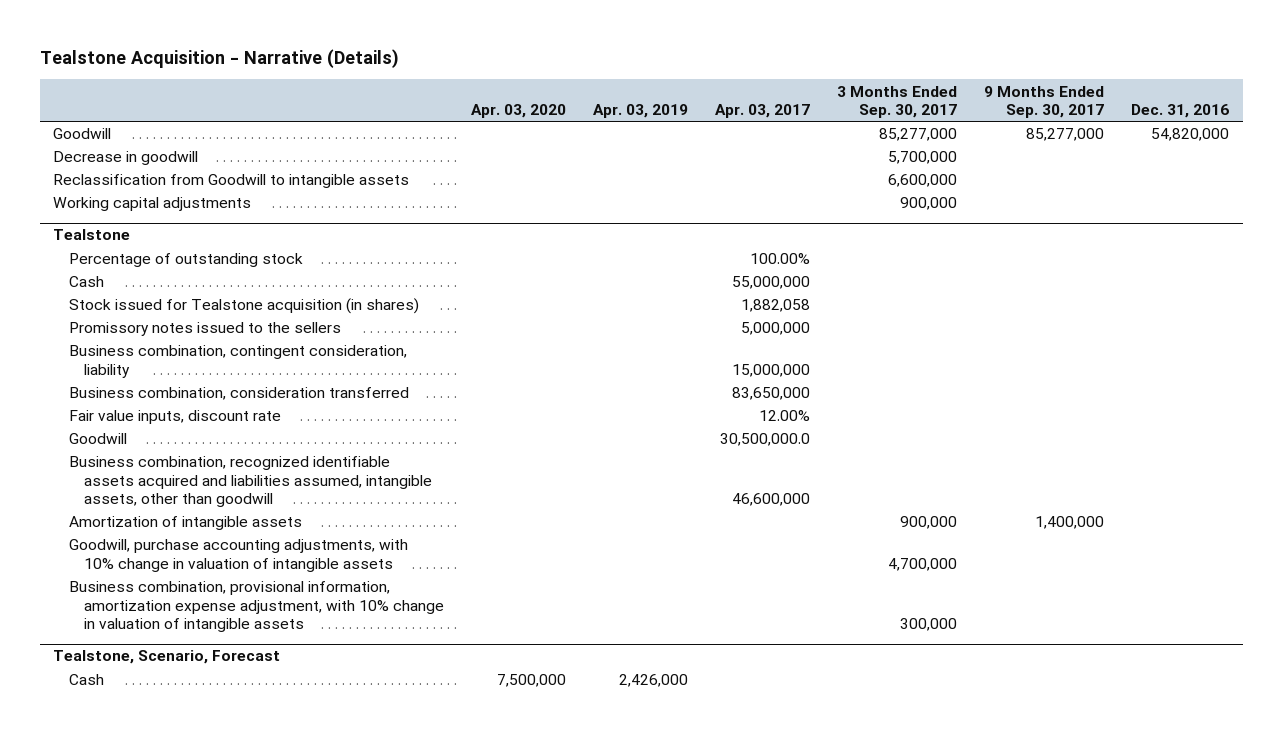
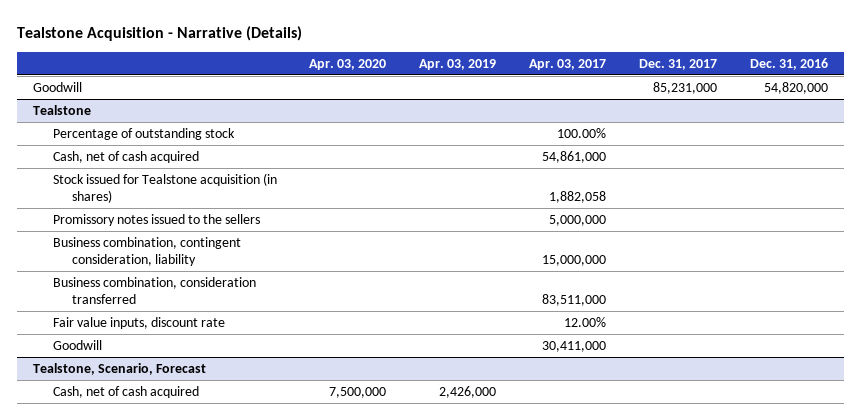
[836,85,957,118] 3 Months Ended Sep. 30, 2017 -> none
[983,85,1104,118] 9 Months Ended Sep. 30, 2017 -> none
none -> [639,58,718,70] Dec. 31, 2017
[53,151,199,166] Decrease in goodwill -> none
[53,174,410,189] Reclassification from Goodwill to intangible assets -> none
[53,197,252,212] Working capital adjustments -> none
[68,276,104,288] Cash -> [52,150,199,163] Cash, net of cash acquired
[731,276,810,290] 55,000,000 -> [542,150,607,163] 54,861,000
[731,387,810,401] 83,650,000 -> [542,294,607,307] 83,511,000
[68,456,432,507] Business combination, recognized identifiable assets acquired and liabilities assumed, intangible assets, other than goodwill -> none
[68,516,302,531] Amortization of intangible assets -> none
[68,539,408,572] Goodwill, purchase accounting adjustments, with 10% change in valuation of intangible assets -> none
[68,581,444,632] Business combination, provisional information, amortization expense adjustment, with 10% change in valuation of intangible assets -> none
[719,433,810,447] 30,500,000.0 -> [542,340,607,352] 30,411,000
[68,674,104,686] Cash -> [52,385,199,398] Cash, net of cash acquired

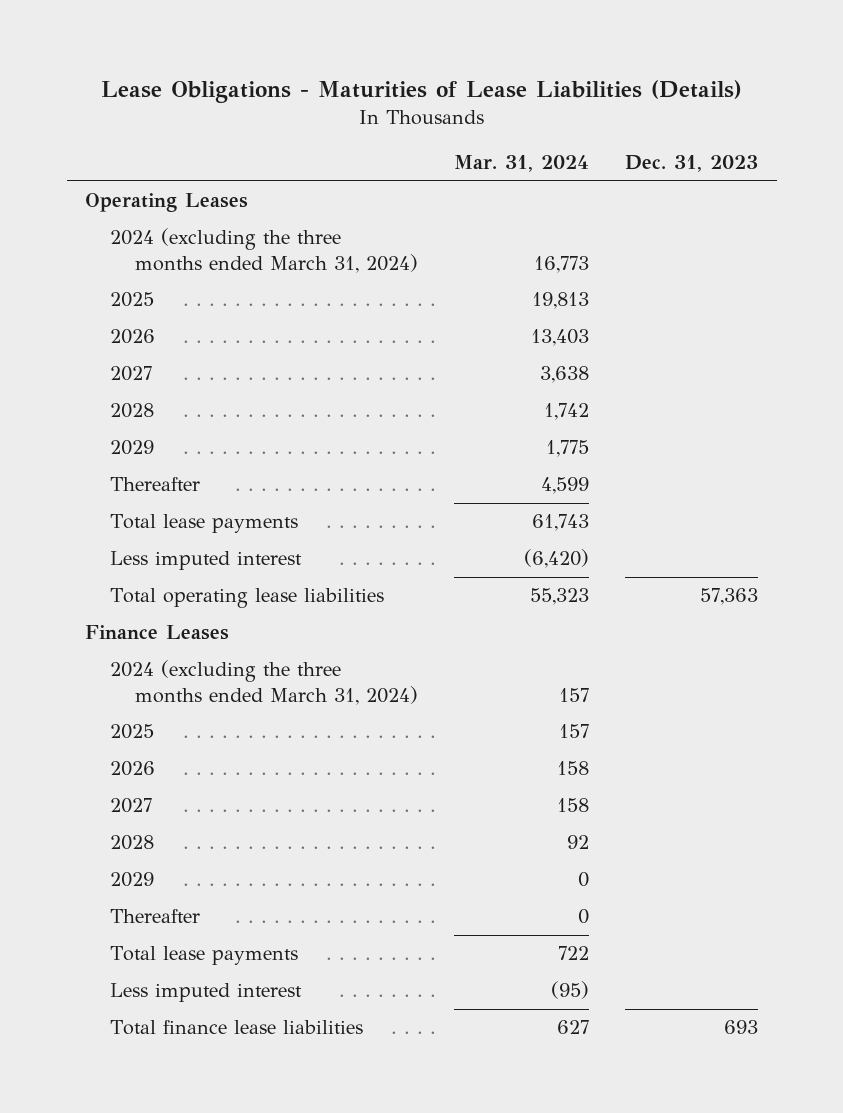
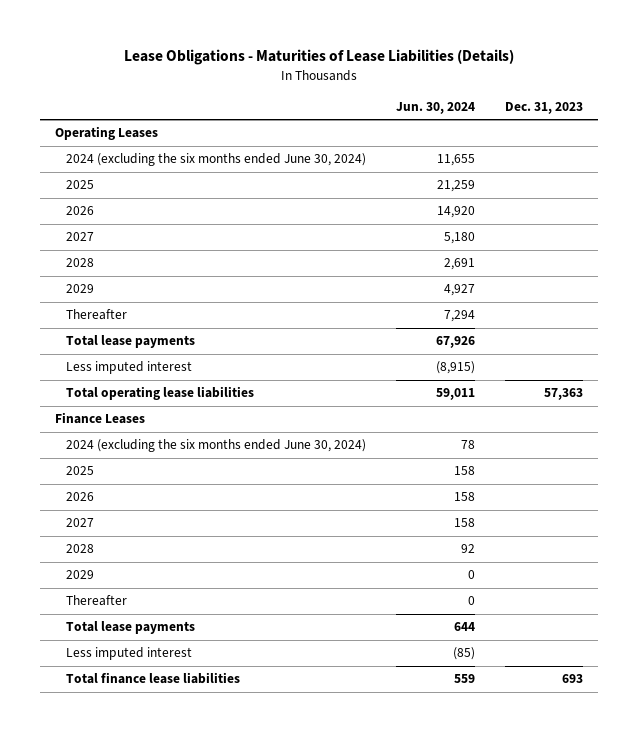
[454,155,590,173] Mar. 31, 2024 -> none
none -> [395,101,475,114] Jun. 30, 2024
[109,228,418,273] 2024 (excluding the three months ended March 31, 2024) -> [65,153,366,167] 2024 (excluding the six months ended June 30, 2024)
[109,660,418,705] 2024 (excluding the three months ended March 31, 2024) -> [65,439,366,453] 2024 (excluding the six months ended June 30, 2024)

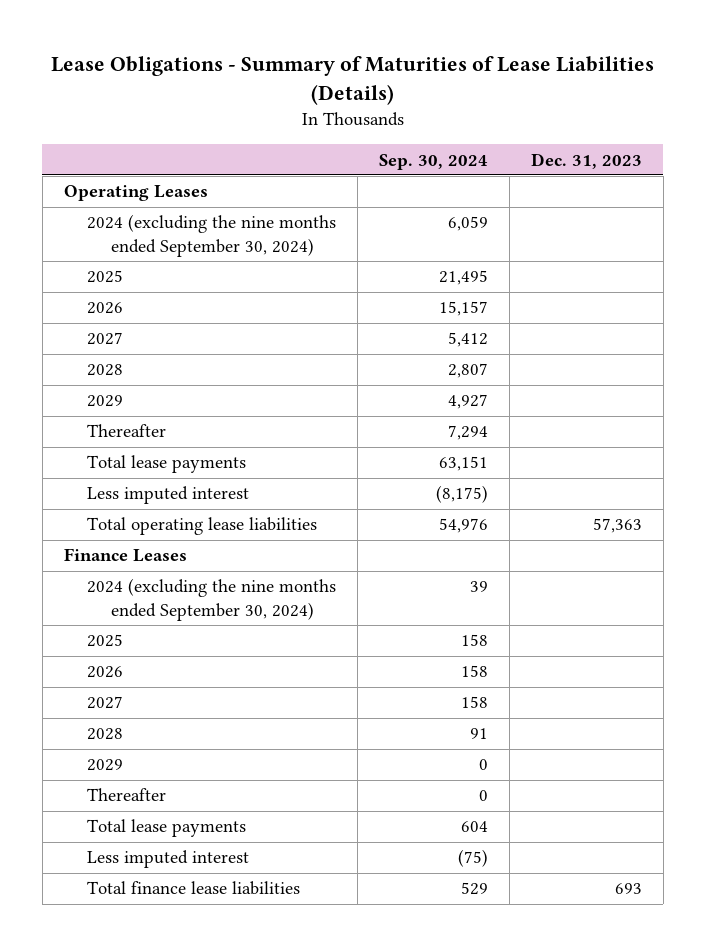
[123,49,514,66] Lease Obligations - Maturities of Lease Liabilities (Details) -> [50,56,654,106] Lease Obligations - Summary of Maturities of Lease Liabilities (Details)
[395,101,475,114] Jun. 30, 2024 -> none
none -> [379,153,489,170] Sep. 30, 2024
[65,153,366,167] 2024 (excluding the six months ended June 30, 2024) -> [87,214,337,257] 2024 (excluding the nine months ended September 30, 2024)
[65,439,366,453] 2024 (excluding the six months ended June 30, 2024) -> [87,578,337,621] 2024 (excluding the nine months ended September 30, 2024)

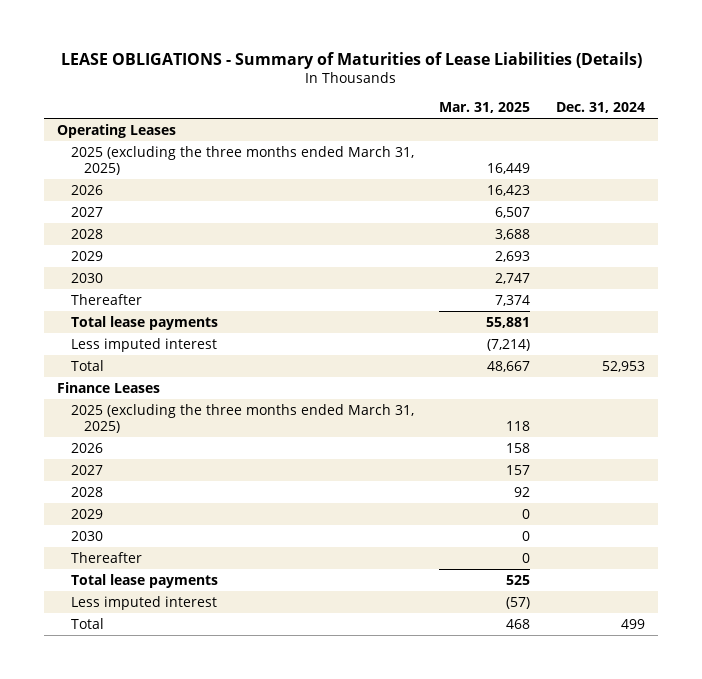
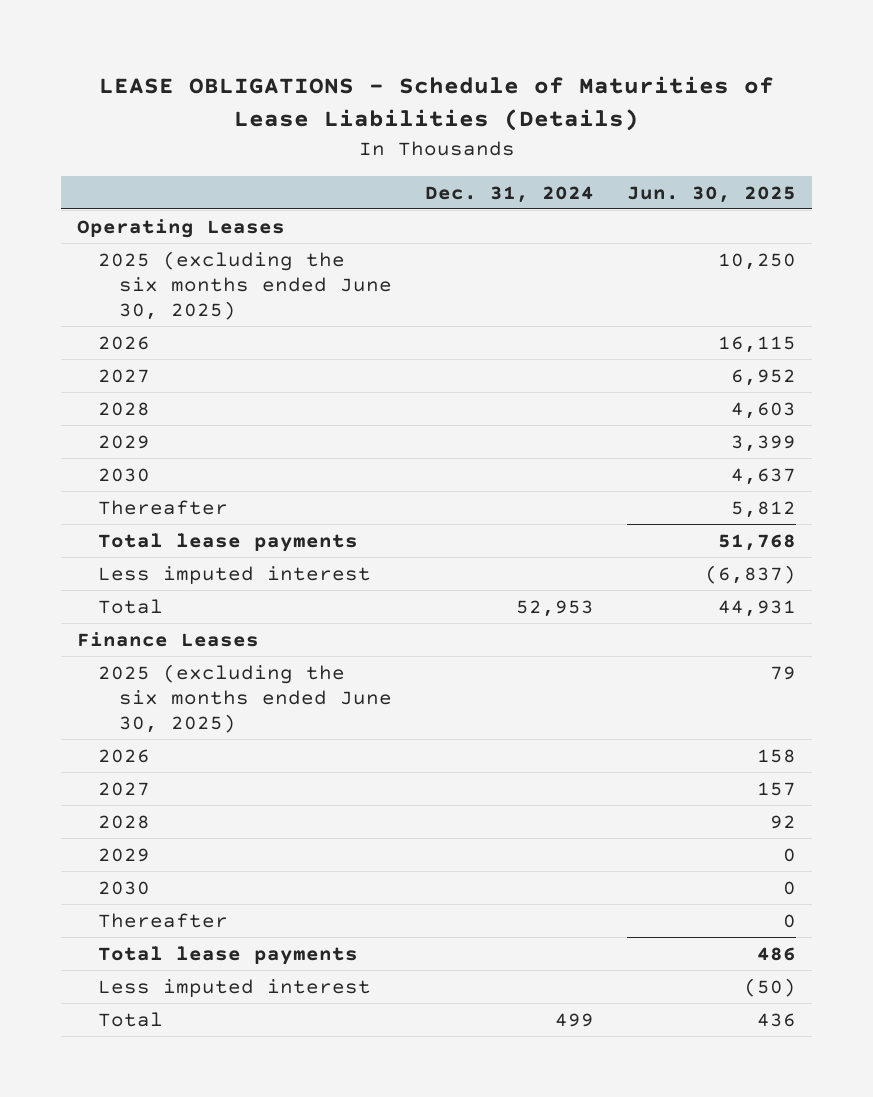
[61,51,643,69] LEASE OBLIGATIONS - Summary of Maturities of Lease Liabilities (Details) -> [98,76,774,132] LEASE OBLIGATIONS - Schedule of Maturities of Lease Liabilities (Details)
[439,102,531,114] Mar. 31, 2025 -> none
none -> [626,185,796,203] Jun. 30, 2025
[70,145,414,175] 2025 (excluding the three months ended March 31, 2025) -> [97,250,392,320] 2025 (excluding the six months ended June 30, 2025)
[70,403,414,433] 2025 (excluding the three months ended March 31, 2025) -> [97,663,392,733] 2025 (excluding the six months ended June 30, 2025)

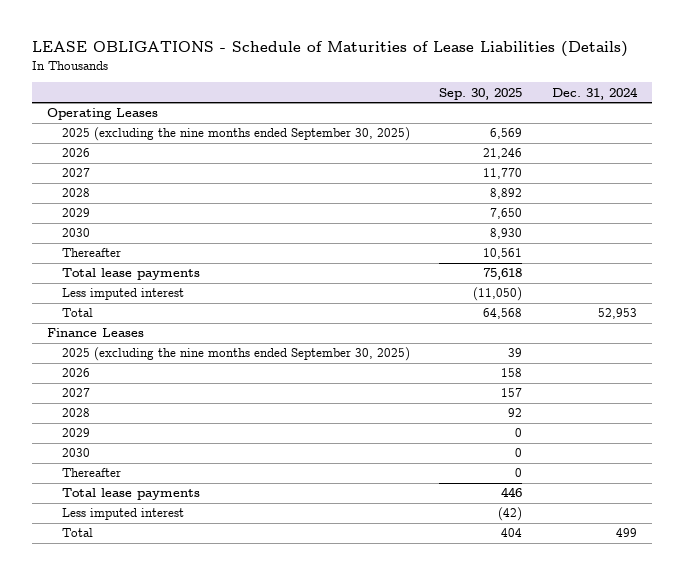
[626,185,796,203] Jun. 30, 2025 -> none
none -> [439,87,523,100] Sep. 30, 2025
[97,250,392,320] 2025 (excluding the six months ended June 30, 2025) -> [61,127,410,142] 2025 (excluding the nine months ended September 30, 2025)
[97,663,392,733] 2025 (excluding the six months ended June 30, 2025) -> [61,347,410,362] 2025 (excluding the nine months ended September 30, 2025)

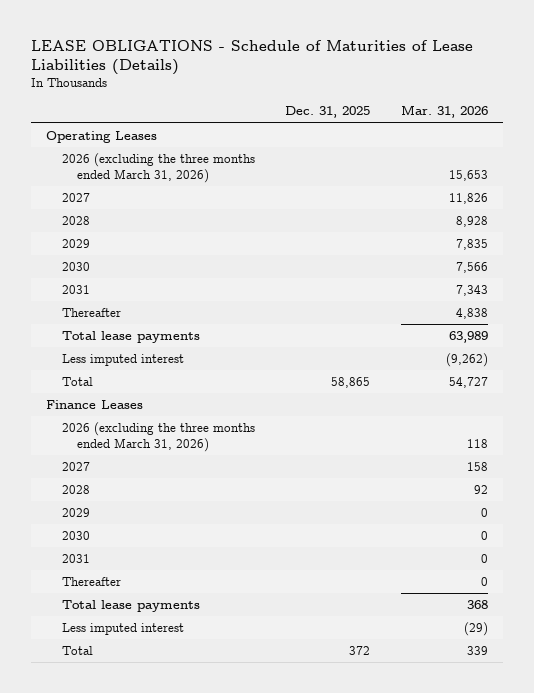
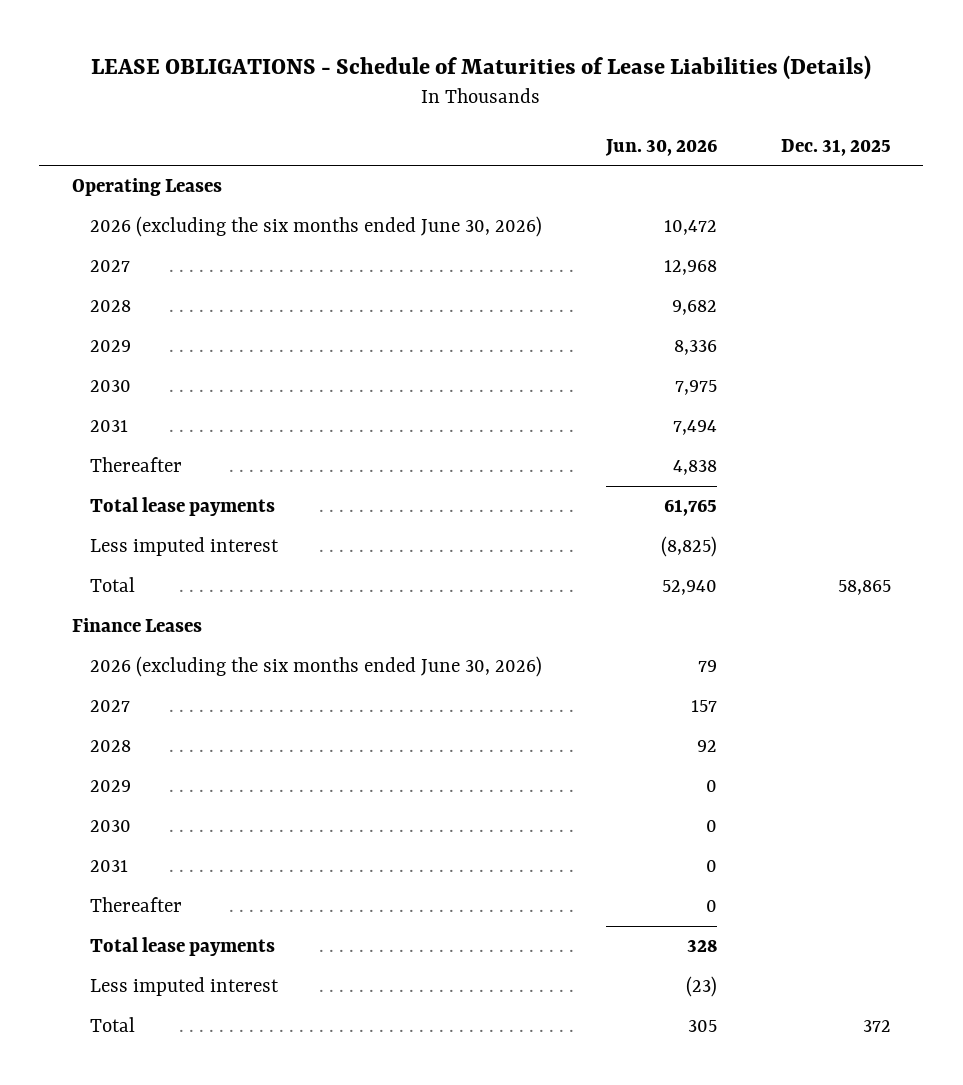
[400,105,488,119] Mar. 31, 2026 -> none
none -> [604,138,717,156] Jun. 30, 2026
[61,153,255,183] 2026 (excluding the three months ended March 31, 2026) -> [89,216,542,238] 2026 (excluding the six months ended June 30, 2026)
[61,422,255,452] 2026 (excluding the three months ended March 31, 2026) -> [89,656,542,678] 2026 (excluding the six months ended June 30, 2026)

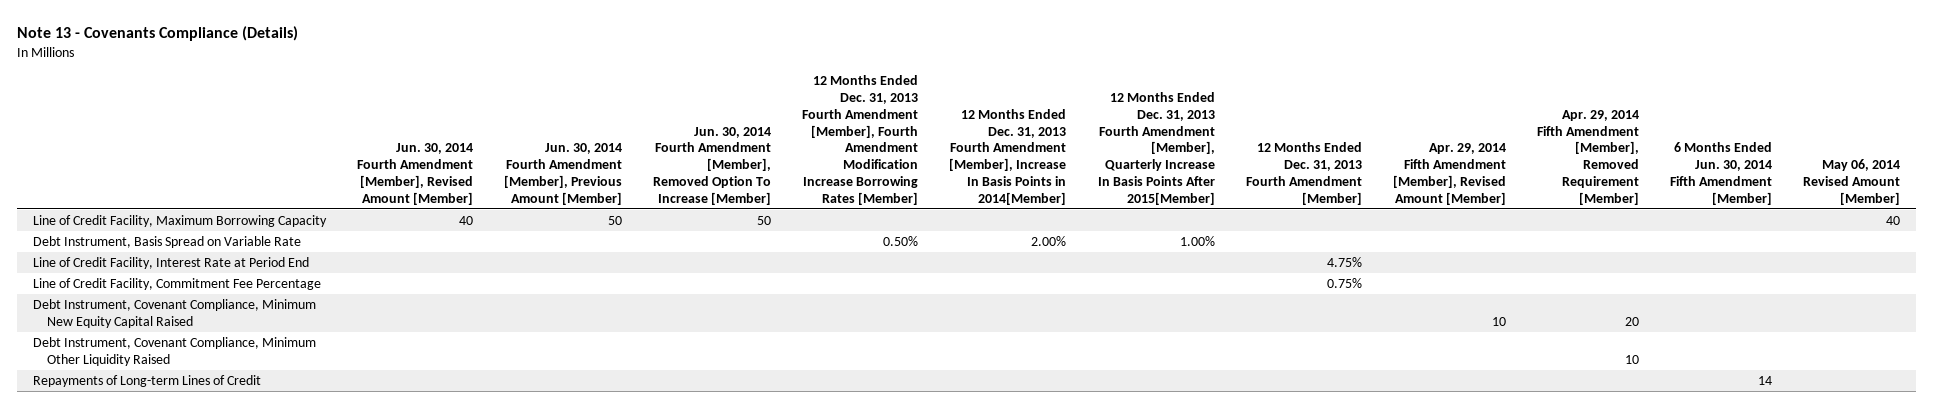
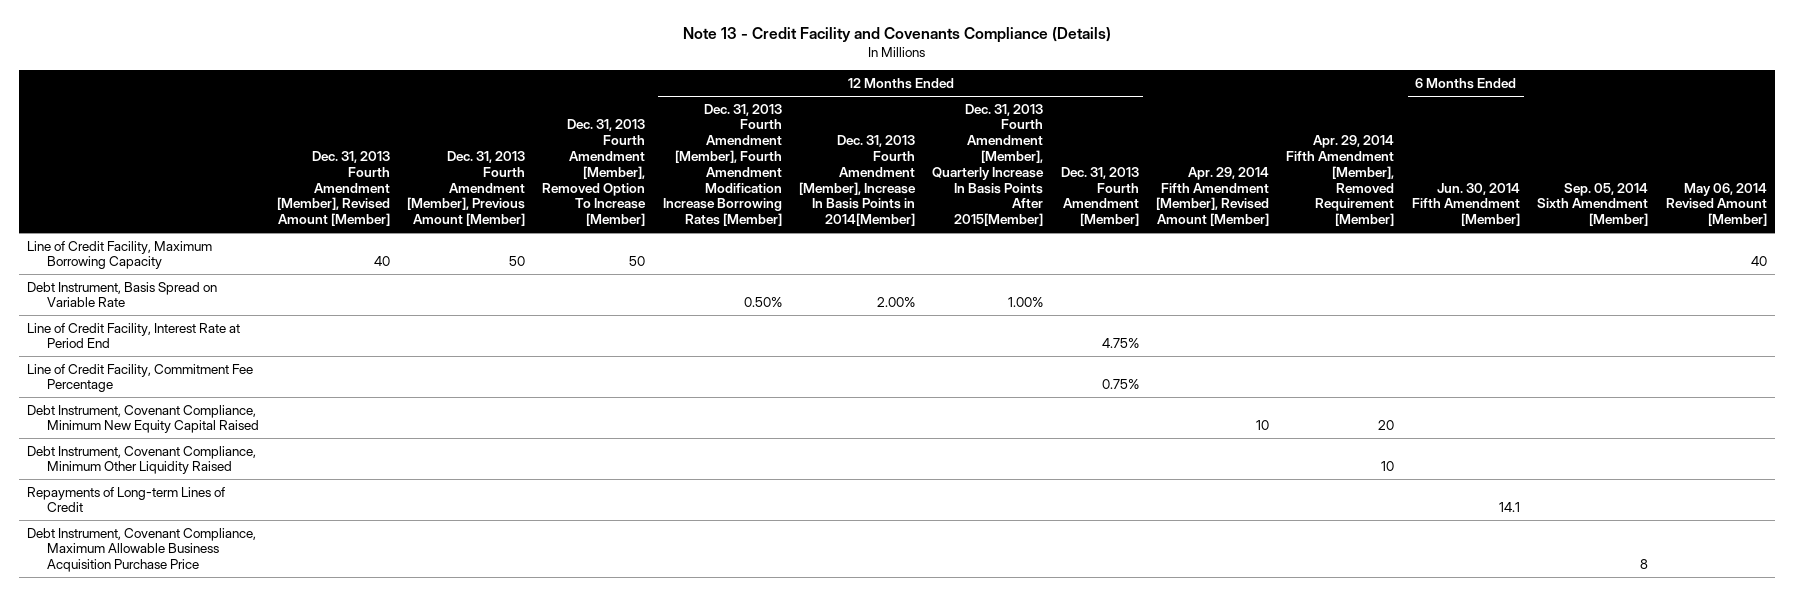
[17,26,299,42] Note 13 - Covenants Compliance (Details) -> [682,27,1111,44] Note 13 - Credit Facility and Covenants Compliance (Details)
[356,143,473,206] Jun. 30, 2014 Fourth Amendment [Member], Revised Amount [Member] -> none
[504,143,623,206] Jun. 30, 2014 Fourth Amendment [Member], Previous Amount [Member] -> none
[653,126,772,206] Jun. 30, 2014 Fourth Amendment [Member], Removed Option To Increase [Member] -> none
none -> [276,151,390,227] Dec. 31, 2013 Fourth Amendment [Member], Revised Amount [Member]
none -> [407,151,526,227] Dec. 31, 2013 Fourth Amendment [Member], Previous Amount [Member]
none -> [542,119,647,227] Dec. 31, 2013 Fourth Amendment [Member], Removed Option To Increase [Member]
none -> [1537,182,1649,227] Sep. 05, 2014 Sixth Amendment [Member]
[1758,375,1773,385] 14 -> [1498,502,1520,513] 14.1
none -> [27,527,257,573] Debt Instrument, Covenant Compliance, Maximum Allowable Business Acquisition Purchase Price

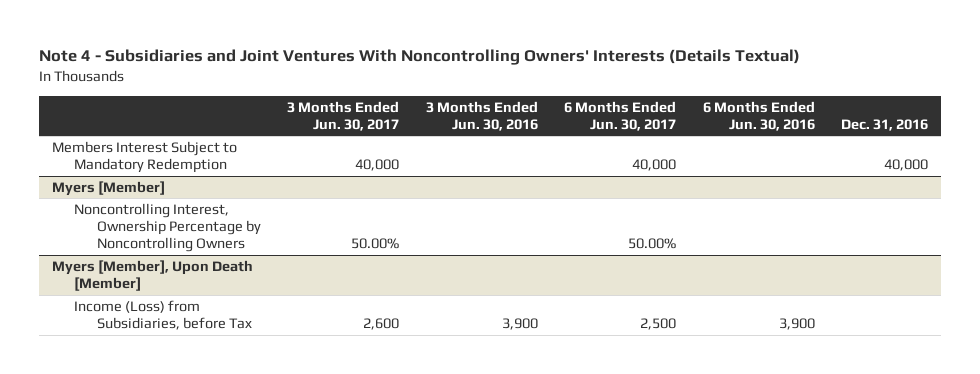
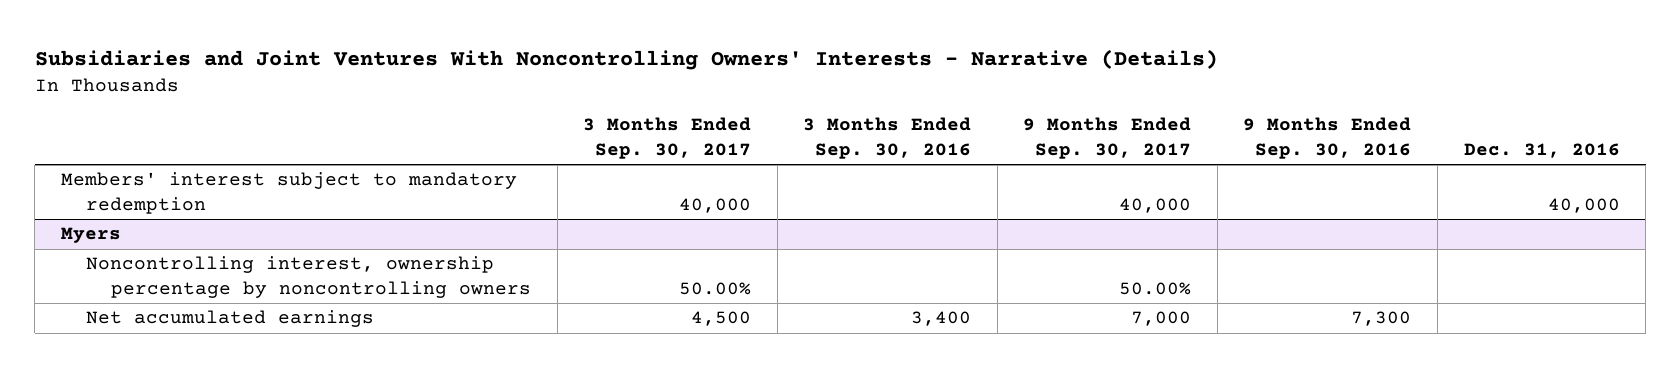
[38,49,800,66] Note 4 - Subsidiaries and Joint Ventures With Noncontrolling Owners' Interests (Details Textual) -> [34,48,1218,70] Subsidiaries and Joint Ventures With Noncontrolling Owners' Interests - Narrative (Details)
[287,100,400,131] 3 Months Ended Jun. 30, 2017 -> none
[425,100,538,131] 3 Months Ended Jun. 30, 2016 -> none
[564,100,677,131] 6 Months Ended Jun. 30, 2017 -> none
[702,100,815,131] 6 Months Ended Jun. 30, 2016 -> none
none -> [583,117,752,159] 3 Months Ended Sep. 30, 2017
none -> [803,117,972,159] 3 Months Ended Sep. 30, 2016
none -> [1023,117,1192,159] 9 Months Ended Sep. 30, 2017
none -> [1243,117,1412,159] 9 Months Ended Sep. 30, 2016
[52,259,254,292] Myers [Member], Upon Death [Member] -> none
[74,299,252,331] Income (Loss) from Subsidiaries, before Tax -> none
[52,140,238,174] Members Interest Subject to Mandatory Redemption -> [60,172,517,214] Members' interest subject to mandatory redemption
[52,180,166,196] Myers [Member] -> [60,227,121,244] Myers
[74,202,261,253] Noncontrolling Interest, Ownership Percentage by Noncontrolling Owners -> [85,256,532,298] Noncontrolling interest, ownership percentage by noncontrolling owners
none -> [85,310,374,328] Net accumulated earnings

